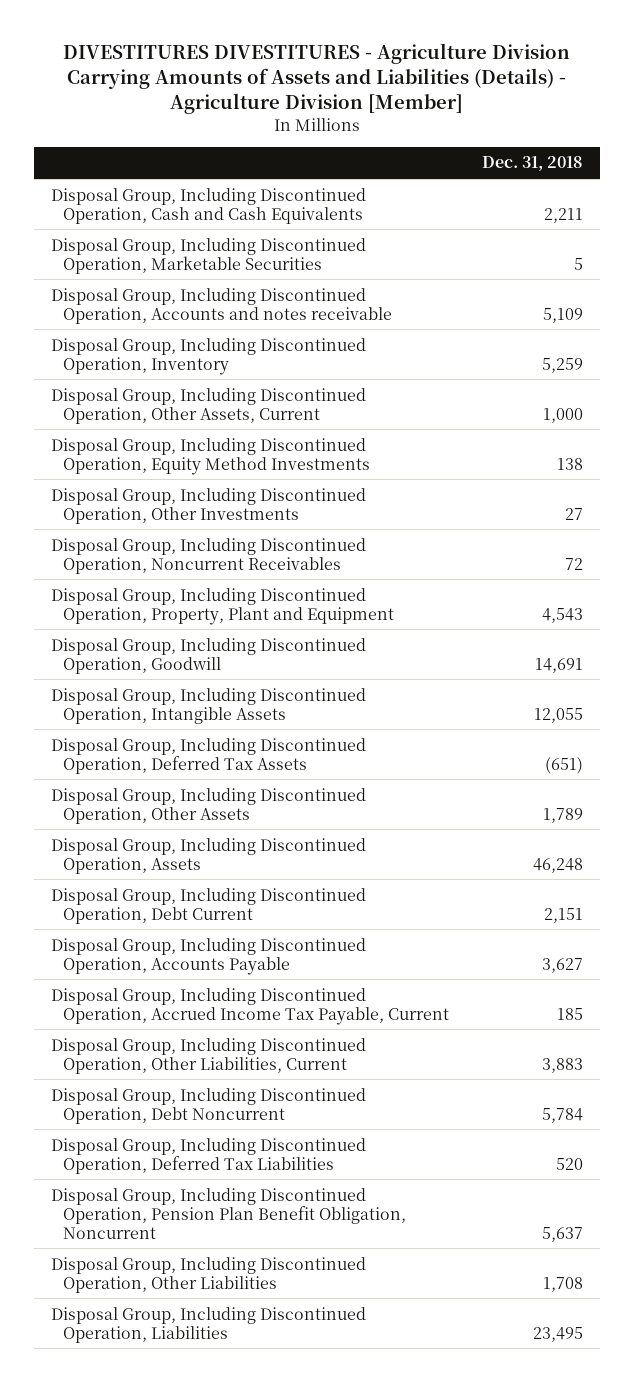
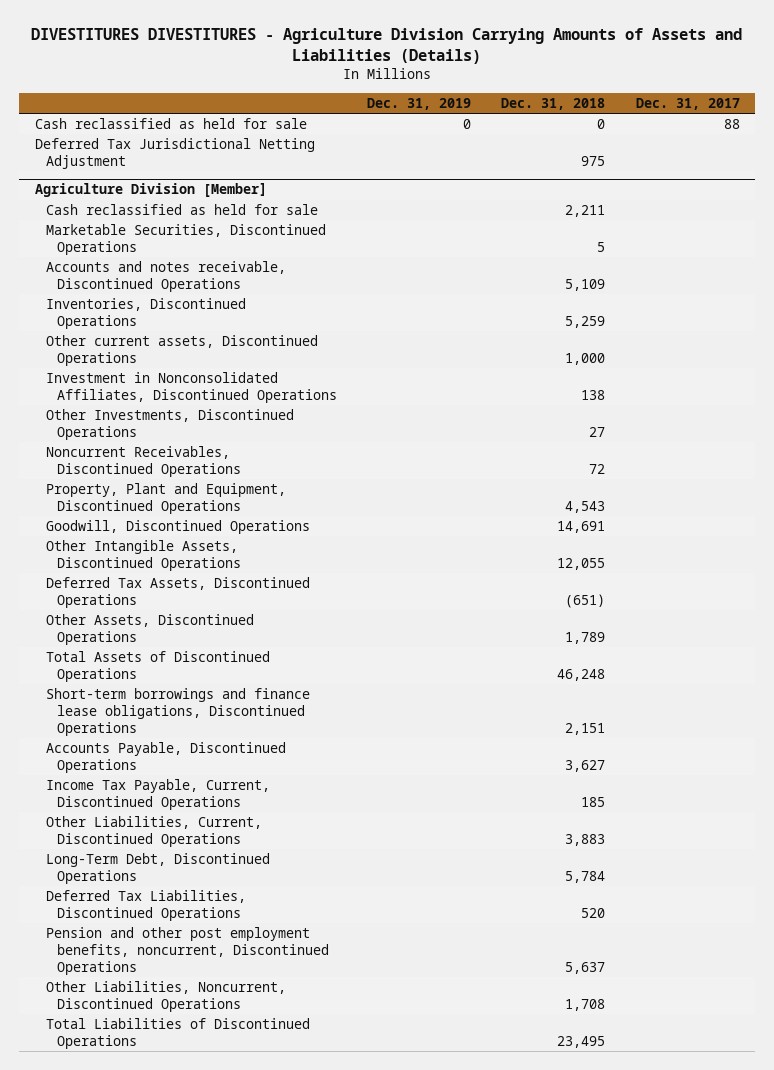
[62,42,570,114] DIVESTITURES DIVESTITURES - Agriculture Division Carrying Amounts of Assets and Liabilities (Details) - Agriculture Division [Member] -> [31,28,743,65] DIVESTITURES DIVESTITURES - Agriculture Division Carrying Amounts of Assets and Liabilities (Details)
none -> [366,97,471,110] Dec. 31, 2019
none -> [635,97,740,110] Dec. 31, 2017
none -> [34,118,307,130] Cash reclassified as held for sale
none -> [34,138,315,169] Deferred Tax Jurisdictional Netting Adjustment
none -> [34,183,267,198] Agriculture Division [Member]
[50,187,366,224] Disposal Group, Including Discontinued Operation, Cash and Cash Equivalents -> [45,204,318,216] Cash reclassified as held for sale
[50,237,366,274] Disposal Group, Including Discontinued Operation, Marketable Securities -> [45,224,326,255] Marketable Securities, Discontinued Operations
[50,287,392,324] Disposal Group, Including Discontinued Operation, Accounts and notes receivable -> [45,261,286,292] Accounts and notes receivable, Discontinued Operations
[50,337,366,375] Disposal Group, Including Discontinued Operation, Inventory -> [45,298,246,329] Inventories, Discontinued Operations
[50,387,366,424] Disposal Group, Including Discontinued Operation, Other Assets, Current -> [45,335,318,366] Other current assets, Discontinued Operations
[50,437,370,475] Disposal Group, Including Discontinued Operation, Equity Method Investments -> [45,372,337,403] Investment in Nonconsolidated Affiliates, Discontinued Operations
[50,487,366,524] Disposal Group, Including Discontinued Operation, Other Investments -> [45,409,294,440] Other Investments, Discontinued Operations
[50,537,366,574] Disposal Group, Including Discontinued Operation, Noncurrent Receivables -> [45,446,241,477] Noncurrent Receivables, Discontinued Operations
[50,587,394,625] Disposal Group, Including Discontinued Operation, Property, Plant and Equipment -> [45,483,286,514] Property, Plant and Equipment, Discontinued Operations
[50,637,366,674] Disposal Group, Including Discontinued Operation, Goodwill -> [45,520,310,535] Goodwill, Discontinued Operations
[50,687,366,724] Disposal Group, Including Discontinued Operation, Intangible Assets -> [45,540,241,571] Other Intangible Assets, Discontinued Operations
[50,737,366,774] Disposal Group, Including Discontinued Operation, Deferred Tax Assets -> [45,577,310,608] Deferred Tax Assets, Discontinued Operations
[50,787,366,824] Disposal Group, Including Discontinued Operation, Other Assets -> [45,614,254,645] Other Assets, Discontinued Operations
[50,837,366,874] Disposal Group, Including Discontinued Operation, Assets -> [45,651,270,682] Total Assets of Discontinued Operations
[50,887,366,924] Disposal Group, Including Discontinued Operation, Debt Current -> [45,688,310,736] Short-term borrowings and finance lease obligations, Discontinued Operations
[50,937,366,975] Disposal Group, Including Discontinued Operation, Accounts Payable -> [45,742,286,773] Accounts Payable, Discontinued Operations
[50,987,449,1025] Disposal Group, Including Discontinued Operation, Accrued Income Tax Payable, Current -> [45,779,270,810] Income Tax Payable, Current, Discontinued Operations
[50,1037,366,1074] Disposal Group, Including Discontinued Operation, Other Liabilities, Current -> [45,816,262,847] Other Liabilities, Current, Discontinued Operations
[50,1087,366,1124] Disposal Group, Including Discontinued Operation, Debt Noncurrent -> [45,853,270,884] Long-Term Debt, Discontinued Operations
[50,1137,366,1174] Disposal Group, Including Discontinued Operation, Deferred Tax Liabilities -> [45,890,246,921] Deferred Tax Liabilities, Discontinued Operations
[50,1187,406,1239] Disposal Group, Including Discontinued Operation, Pension Plan Benefit Obligation, Noncurrent -> [45,927,329,975] Pension and other post employment benefits, noncurrent, Discontinued Operations
[50,1256,366,1293] Disposal Group, Including Discontinued Operation, Other Liabilities -> [45,981,286,1012] Other Liabilities, Noncurrent, Discontinued Operations
[50,1306,366,1343] Disposal Group, Including Discontinued Operation, Liabilities -> [45,1018,310,1049] Total Liabilities of Discontinued Operations

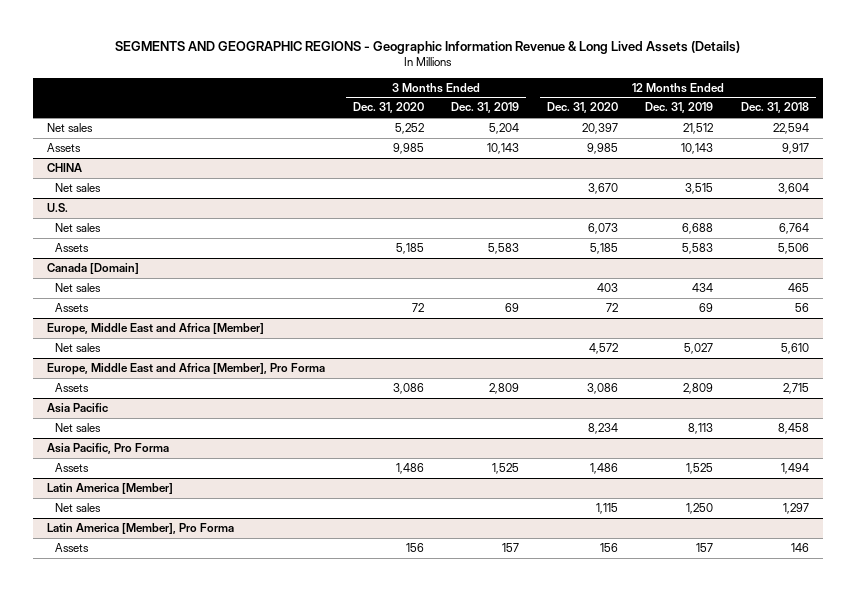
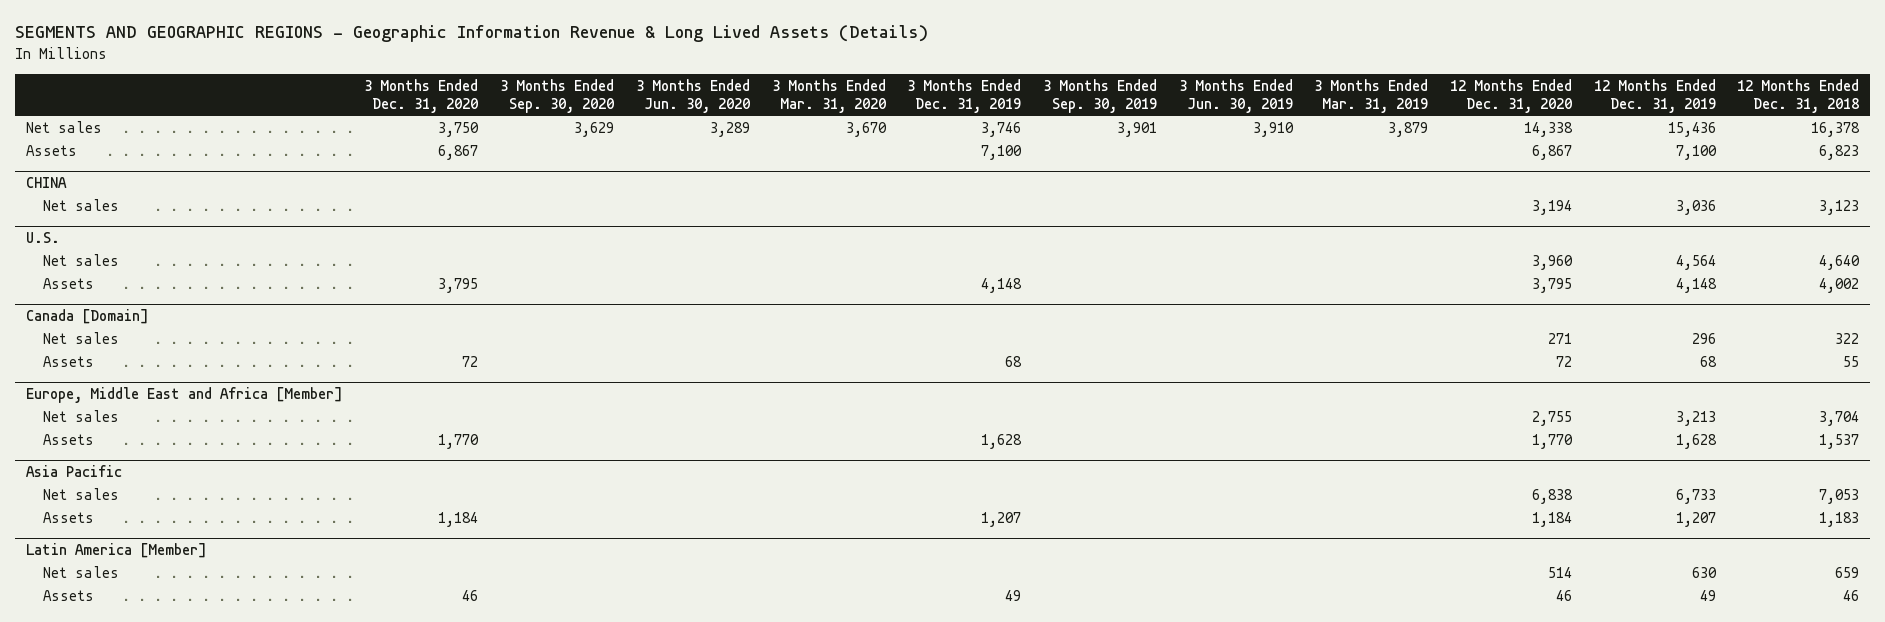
none -> [500,78,615,113] 3 Months Ended Sep. 30, 2020
none -> [635,78,750,113] 3 Months Ended Jun. 30, 2020
none -> [771,78,886,113] 3 Months Ended Mar. 31, 2020
none -> [1042,78,1157,113] 3 Months Ended Sep. 30, 2019
none -> [1178,78,1293,113] 3 Months Ended Jun. 30, 2019
none -> [1314,78,1429,113] 3 Months Ended Mar. 31, 2019
[394,123,424,135] 5,252 -> [438,121,480,137] 3,750
[489,123,520,135] 5,204 -> [981,121,1022,137] 3,746
[581,123,618,135] 20,397 -> [1523,121,1573,137] 14,338
[683,123,714,135] 21,512 -> [1667,121,1716,137] 15,436
[772,123,809,135] 22,594 -> [1811,121,1861,137] 16,378
[392,143,424,155] 9,985 -> [438,144,479,160] 6,867
[487,143,520,155] 10,143 -> [981,144,1023,160] 7,100
[586,143,618,155] 9,985 -> [1531,144,1572,160] 6,867
[681,143,714,155] 10,143 -> [1675,144,1717,160] 7,100
[781,143,809,155] 9,917 -> [1819,144,1860,160] 6,823
[587,183,618,195] 3,670 -> [1531,199,1572,215] 3,194
[685,183,714,195] 3,515 -> [1675,199,1716,215] 3,036
[777,183,809,195] 3,604 -> [1819,199,1860,215] 3,123
[587,223,618,235] 6,073 -> [1531,254,1573,270] 3,960
[682,223,714,235] 6,688 -> [1675,254,1716,270] 4,564
[778,223,809,235] 6,764 -> [1819,254,1861,270] 4,640
[395,243,424,255] 5,185 -> [438,277,479,293] 3,795
[488,243,520,255] 5,583 -> [981,277,1023,293] 4,148
[589,243,618,255] 5,185 -> [1531,277,1572,293] 3,795
[682,243,714,255] 5,583 -> [1675,277,1717,293] 4,148
[777,243,809,255] 5,506 -> [1819,277,1860,293] 4,002
[596,283,618,293] 403 -> [1547,332,1572,344] 271
[692,283,714,293] 434 -> [1691,332,1716,344] 296
[787,283,809,293] 465 -> [1835,332,1860,344] 322
[505,303,520,313] 69 -> [1005,355,1023,367] 68
[699,303,714,313] 69 -> [1699,355,1717,367] 68
[794,303,809,313] 56 -> [1843,355,1860,367] 55
[47,363,326,376] Europe, Middle East and Africa [Member], Pro Forma -> none
[588,343,618,355] 4,572 -> [1531,410,1572,426] 2,755
[684,343,714,355] 5,027 -> [1675,410,1716,426] 3,213
[780,343,809,355] 5,610 -> [1819,410,1860,426] 3,704
[392,383,424,395] 3,086 -> [438,433,480,449] 1,770
[489,383,520,395] 2,809 -> [981,433,1023,449] 1,628
[586,383,618,395] 3,086 -> [1531,433,1573,449] 1,770
[683,383,714,395] 2,809 -> [1675,433,1717,449] 1,628
[782,383,809,395] 2,715 -> [1819,433,1860,449] 1,537
[47,443,170,455] Asia Pacific, Pro Forma -> none
[587,423,618,435] 8,234 -> [1531,488,1573,504] 6,838
[688,423,714,435] 8,113 -> [1675,488,1716,504] 6,733
[777,423,809,435] 8,458 -> [1819,488,1860,504] 7,053
[395,463,424,475] 1,486 -> [438,511,479,527] 1,184
[492,463,520,475] 1,525 -> [981,511,1022,527] 1,207
[589,463,618,475] 1,486 -> [1531,511,1572,527] 1,184
[686,463,714,475] 1,525 -> [1675,511,1716,527] 1,207
[780,463,809,475] 1,494 -> [1819,511,1860,527] 1,183
[47,523,235,535] Latin America [Member], Pro Forma -> none
[595,503,618,515] 1,115 -> [1547,566,1572,578] 514
[686,503,714,515] 1,250 -> [1691,566,1717,578] 630
[782,503,809,515] 1,297 -> [1835,566,1860,578] 659
[405,543,424,553] 156 -> [462,589,479,601] 46
[502,543,520,553] 157 -> [1005,589,1022,601] 49
[599,543,618,553] 156 -> [1555,589,1572,601] 46
[696,543,714,553] 157 -> [1699,589,1716,601] 49
[790,543,809,553] 146 -> [1843,589,1860,601] 46

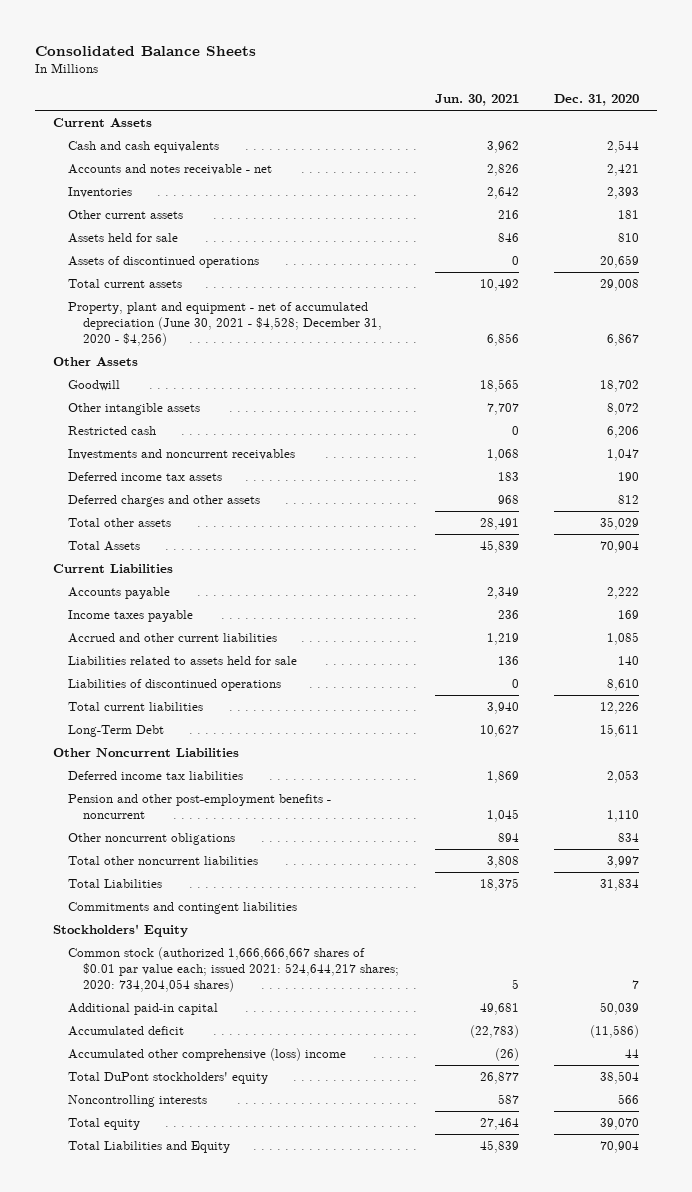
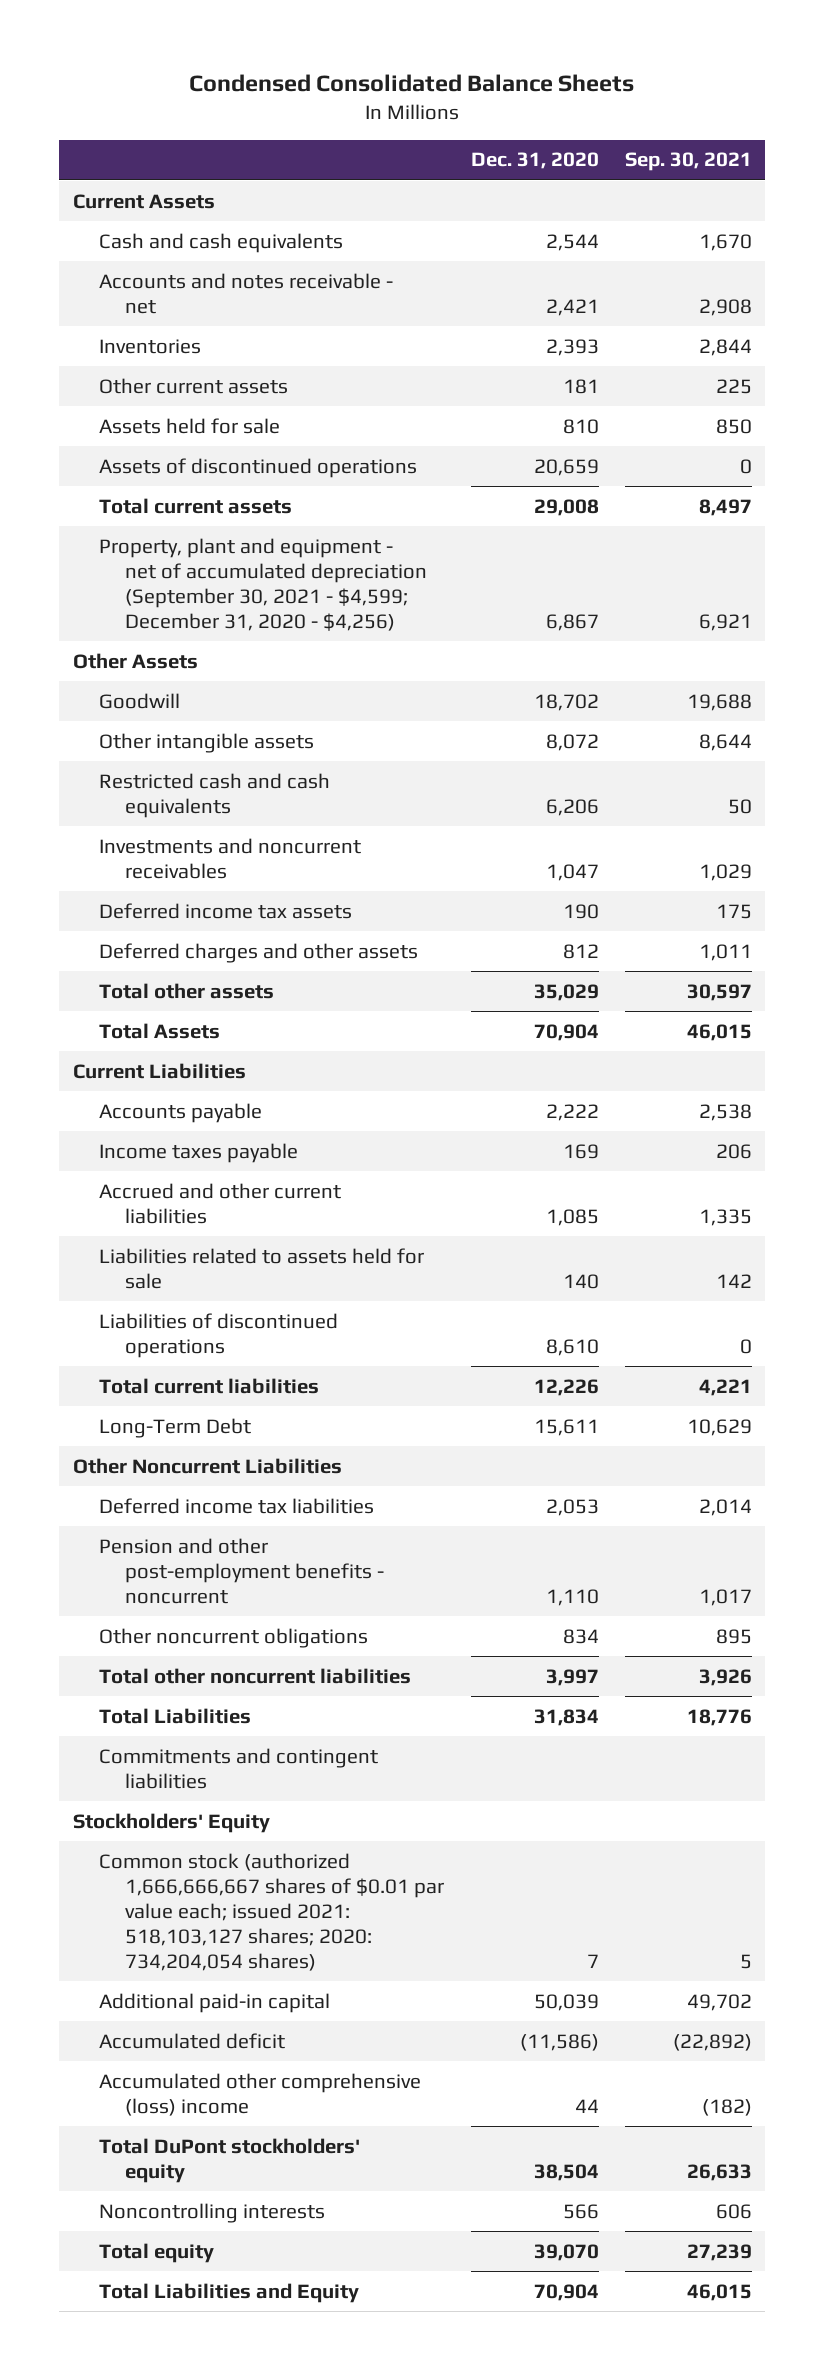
[35,45,257,56] Consolidated Balance Sheets -> [189,74,635,93] Condensed Consolidated Balance Sheets
[434,93,519,106] Jun. 30, 2021 -> none
none -> [625,152,753,172] Sep. 30, 2021
[68,302,382,346] Property, plant and equipment - net of accumulated depreciation (June 30, 2021 - $4,528; December 31, 2020 - $4,256) -> [98,537,428,631] Property, plant and equipment - net of accumulated depreciation (September 30, 2021 - $4,599; December 31, 2020 - $4,256)
[68,426,157,436] Restricted cash -> [98,772,330,818] Restricted cash and cash equivalents
[68,947,399,992] Common stock (authorized 1,666,666,667 shares of $0.01 par value each; issued 2021: 524,644,217 shares; 2020: 734,204,054 shares) -> [98,1852,445,1971] Common stock (authorized 1,666,666,667 shares of $0.01 par value each; issued 2021: 518,103,127 shares; 2020: 734,204,054 shares)

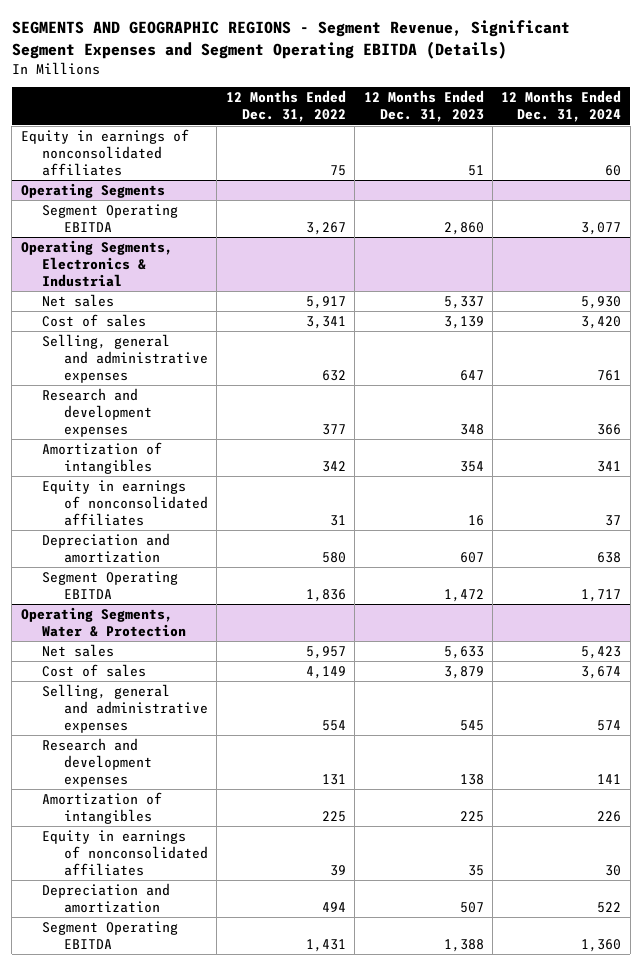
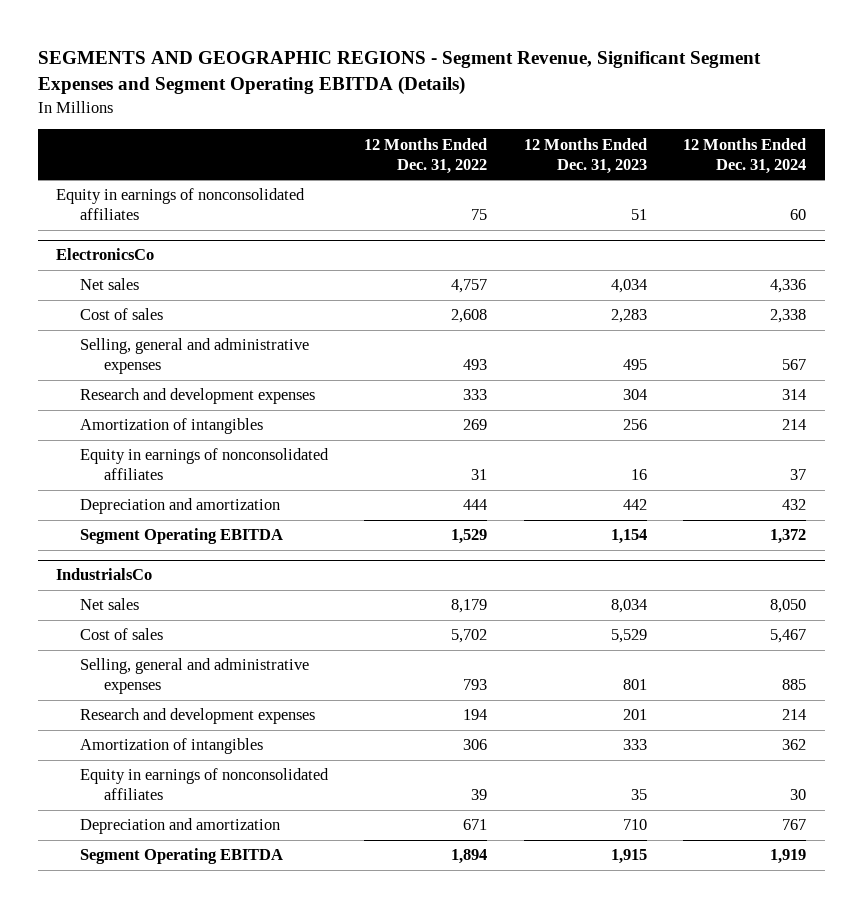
[20,183,165,199] Operating Segments -> none
[42,204,179,232] Segment Operating EBITDA -> none
[20,240,173,287] Operating Segments, Electronics & Industrial -> none
none -> [56,248,155,261] ElectronicsCo
[305,296,346,310] 5,917 -> [451,279,488,294] 4,757
[443,296,484,310] 5,337 -> [610,279,647,294] 4,034
[581,296,622,310] 5,930 -> [770,279,807,294] 4,336
[305,316,346,330] 3,341 -> [451,309,488,324] 2,608
[443,316,484,330] 3,139 -> [610,309,647,324] 2,283
[581,316,622,330] 3,420 -> [770,309,807,324] 2,338
[321,369,346,381] 632 -> [463,359,488,371] 493
[459,369,484,381] 647 -> [622,359,647,371] 495
[597,369,622,381] 761 -> [782,359,807,371] 567
[321,423,346,435] 377 -> [463,389,488,401] 333
[459,423,484,435] 348 -> [622,389,647,401] 304
[597,423,622,435] 366 -> [782,389,807,401] 314
[321,460,346,472] 342 -> [463,419,488,431] 269
[459,460,484,472] 354 -> [622,419,647,431] 256
[597,460,622,472] 341 -> [782,419,807,431] 214
[20,607,187,637] Operating Segments, Water & Protection -> none
[321,551,346,563] 580 -> [463,499,488,511] 444
[459,551,484,563] 607 -> [622,499,647,511] 442
[597,551,622,563] 638 -> [782,499,807,511] 432
[305,588,346,602] 1,836 -> [451,529,488,545] 1,529
[443,588,484,602] 1,472 -> [610,529,647,545] 1,154
[581,588,622,602] 1,717 -> [770,529,807,545] 1,372
none -> [56,568,153,581] IndustrialsCo
[305,646,346,660] 5,957 -> [451,599,488,614] 8,179
[443,646,484,660] 5,633 -> [610,599,647,614] 8,034
[581,646,622,660] 5,423 -> [770,599,807,614] 8,050
[305,666,346,680] 4,149 -> [451,629,488,644] 5,702
[443,666,484,680] 3,879 -> [610,629,647,644] 5,529
[581,666,622,680] 3,674 -> [770,629,807,644] 5,467
[321,719,346,731] 554 -> [463,679,488,691] 793
[459,719,484,731] 545 -> [622,679,647,691] 801
[597,719,622,731] 574 -> [782,679,807,691] 885
[321,773,346,785] 131 -> [463,709,488,721] 194
[459,773,484,785] 138 -> [622,709,647,721] 201
[597,773,622,784] 141 -> [782,709,807,721] 214
[321,810,346,822] 225 -> [463,739,488,751] 306
[459,810,484,822] 225 -> [622,739,647,751] 333
[597,810,622,822] 226 -> [782,739,807,751] 362
[321,901,346,912] 494 -> [463,819,488,831] 671
[459,901,484,913] 507 -> [622,819,647,831] 710
[597,901,622,913] 522 -> [782,819,807,831] 767
[305,938,346,952] 1,431 -> [451,849,488,865] 1,894
[443,938,484,952] 1,388 -> [610,849,647,865] 1,915
[581,938,622,952] 1,360 -> [770,849,807,865] 1,919

